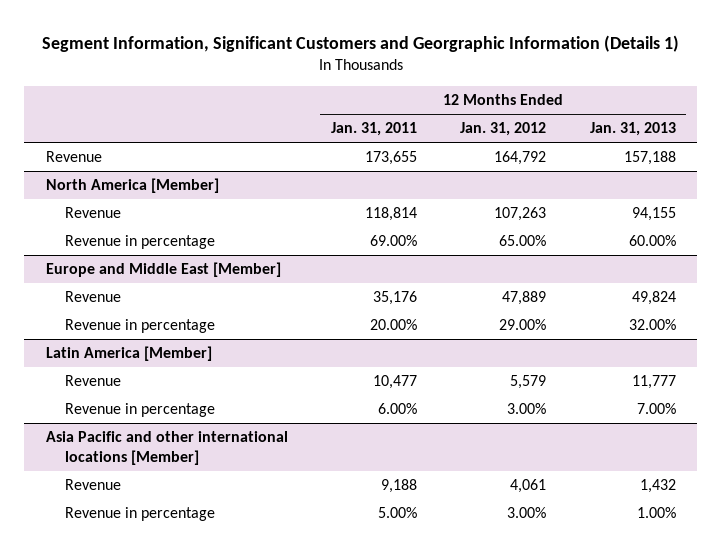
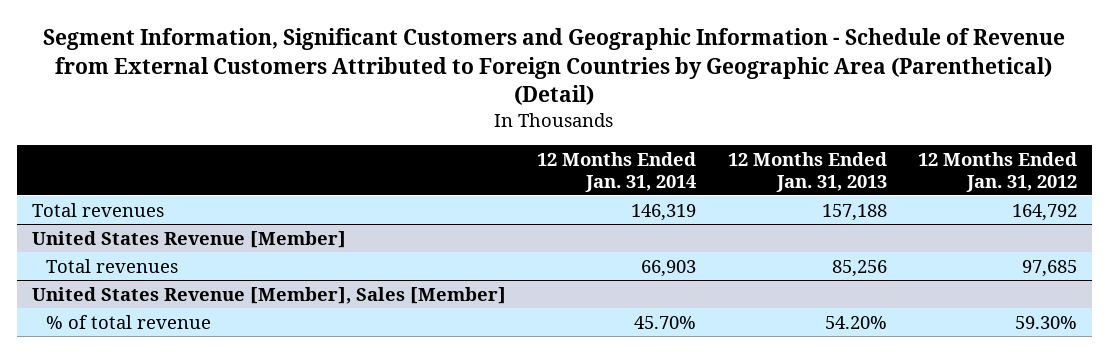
[41,34,679,52] Segment Information, Significant Customers and Georgraphic Information (Details 1) -> [43,28,1066,106] Segment Information, Significant Customers and Geographic Information - Schedule of Revenue from External Customers Attributed to Foreign Countries by Geographic Area (Parenthetical) (Detail)
[331,122,418,137] Jan. 31, 2011 -> none
none -> [537,151,697,192] 12 Months Ended Jan. 31, 2014
[46,178,220,194] North America [Member] -> none
[65,207,122,219] Revenue -> none
[65,235,216,250] Revenue in percentage -> none
[46,262,282,278] Europe and Middle East [Member] -> none
[65,291,122,303] Revenue -> none
[65,319,216,334] Revenue in percentage -> none
[46,346,213,362] Latin America [Member] -> none
[65,375,122,387] Revenue -> none
[65,403,216,418] Revenue in percentage -> none
[46,431,289,466] Asia Pacific and other international locations [Member] -> none
[65,479,122,491] Revenue -> none
[65,507,216,522] Revenue in percentage -> none
[46,151,103,163] Revenue -> [32,202,165,217] Total revenues
none -> [32,230,347,248] United States Revenue [Member]
none -> [46,258,179,273] Total revenues
none -> [32,286,507,304] United States Revenue [Member], Sales [Member]
none -> [46,314,212,329] % of total revenue

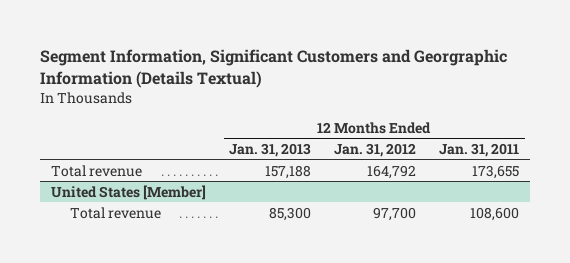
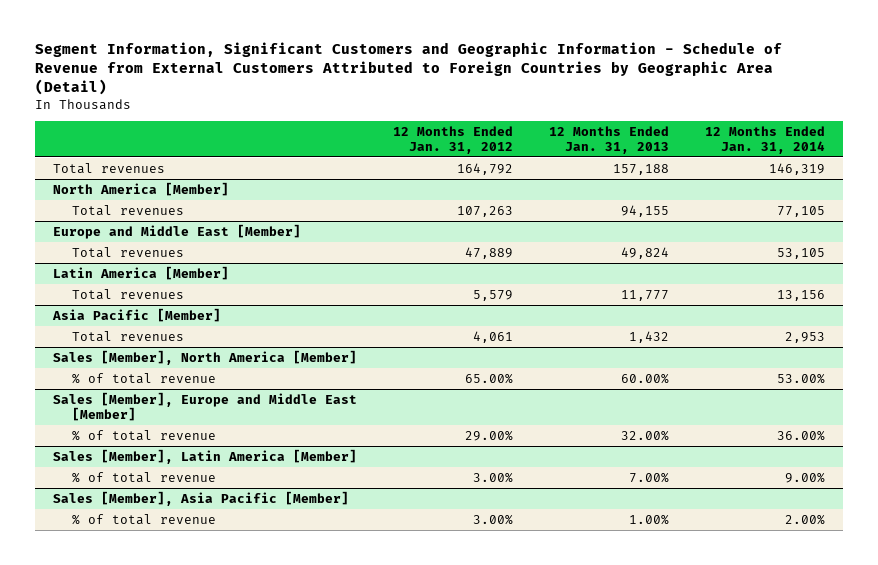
[39,48,507,88] Segment Information, Significant Customers and Georgraphic Information (Details Textual) -> [35,42,783,96] Segment Information, Significant Customers and Geographic Information - Schedule of Revenue from External Customers Attributed to Foreign Countries by Geographic Area (Detail)
[438,142,519,157] Jan. 31, 2011 -> none
none -> [704,125,825,154] 12 Months Ended Jan. 31, 2014
[51,184,207,200] United States [Member] -> none
[51,164,143,177] Total revenue -> [52,162,165,174] Total revenues
none -> [52,181,229,196] North America [Member]
[70,206,162,219] Total revenue -> [71,204,184,216] Total revenues
[269,206,312,221] 85,300 -> [620,204,669,217] 94,155
[373,206,417,221] 97,700 -> [456,205,513,217] 107,263
none -> [52,223,301,239] Europe and Middle East [Member]
none -> [71,246,184,258] Total revenues
none -> [52,265,229,280] Latin America [Member]
none -> [71,288,184,300] Total revenues
none -> [51,307,221,322] Asia Pacific [Member]
none -> [71,330,184,342] Total revenues
none -> [52,349,357,365] Sales [Member], North America [Member]
none -> [71,372,216,384] % of total revenue
none -> [52,391,357,421] Sales [Member], Europe and Middle East [Member]
none -> [71,429,216,441] % of total revenue
none -> [52,448,357,464] Sales [Member], Latin America [Member]
none -> [71,471,216,483] % of total revenue
none -> [52,490,349,506] Sales [Member], Asia Pacific [Member]
none -> [71,513,216,525] % of total revenue

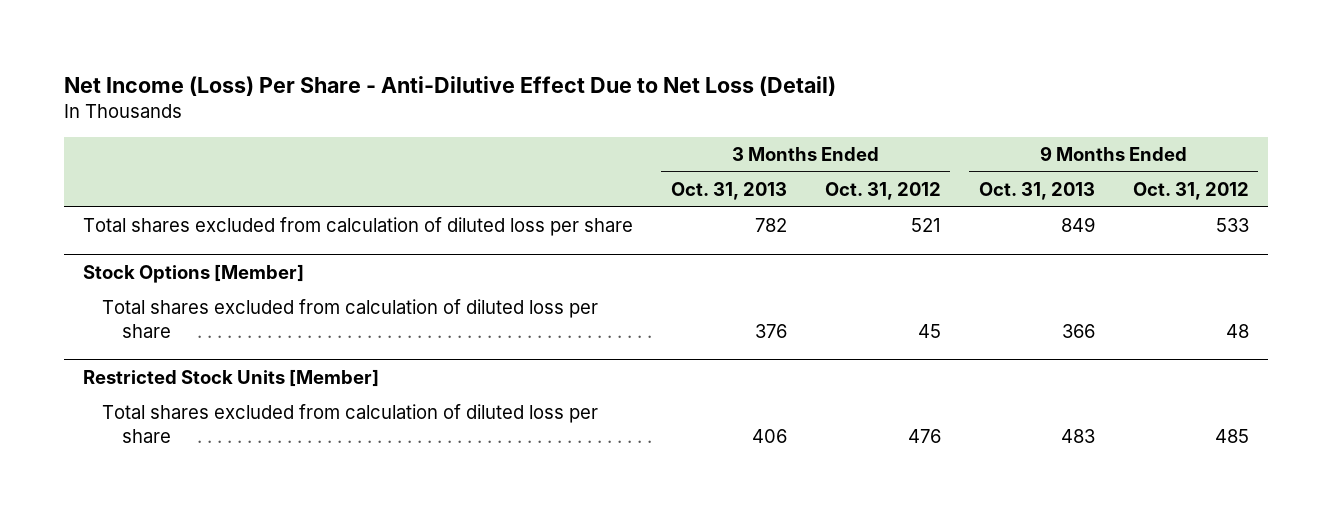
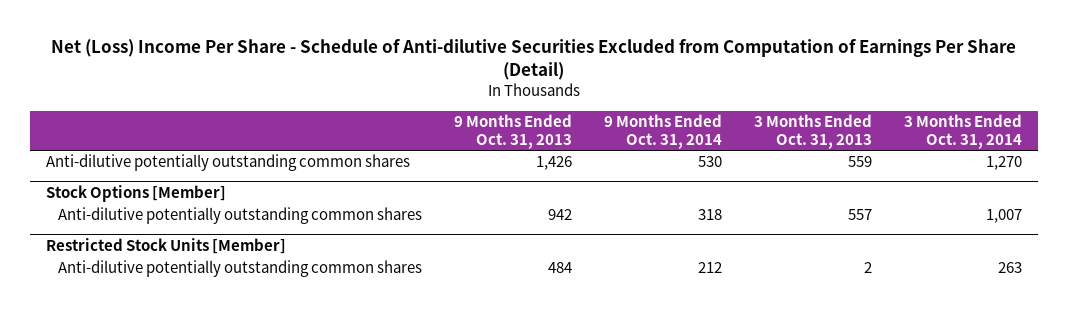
[63,75,836,96] Net Income (Loss) Per Share - Anti-Dilutive Effect Due to Net Loss (Detail) -> [51,38,1017,80] Net (Loss) Income Per Share - Schedule of Anti-dilutive Securities Excluded from Computation of Earnings Per Share (Detail)
[824,181,941,200] Oct. 31, 2012 -> none
[1132,181,1249,200] Oct. 31, 2012 -> none
none -> [604,113,723,149] 9 Months Ended Oct. 31, 2014
none -> [904,113,1023,149] 3 Months Ended Oct. 31, 2014
[82,217,633,237] Total shares excluded from calculation of diluted loss per share -> none
none -> [46,154,411,172] Anti-dilutive potentially outstanding common shares
[102,299,599,338] Total shares excluded from calculation of diluted loss per share -> none
none -> [58,207,423,225] Anti-dilutive potentially outstanding common shares
[102,404,599,443] Total shares excluded from calculation of diluted loss per share -> none
none -> [58,260,423,278] Anti-dilutive potentially outstanding common shares

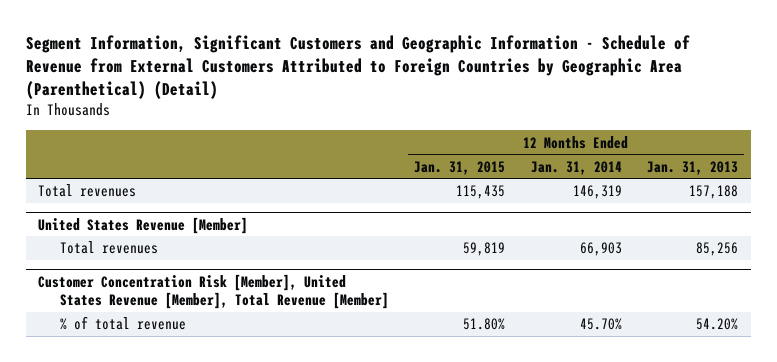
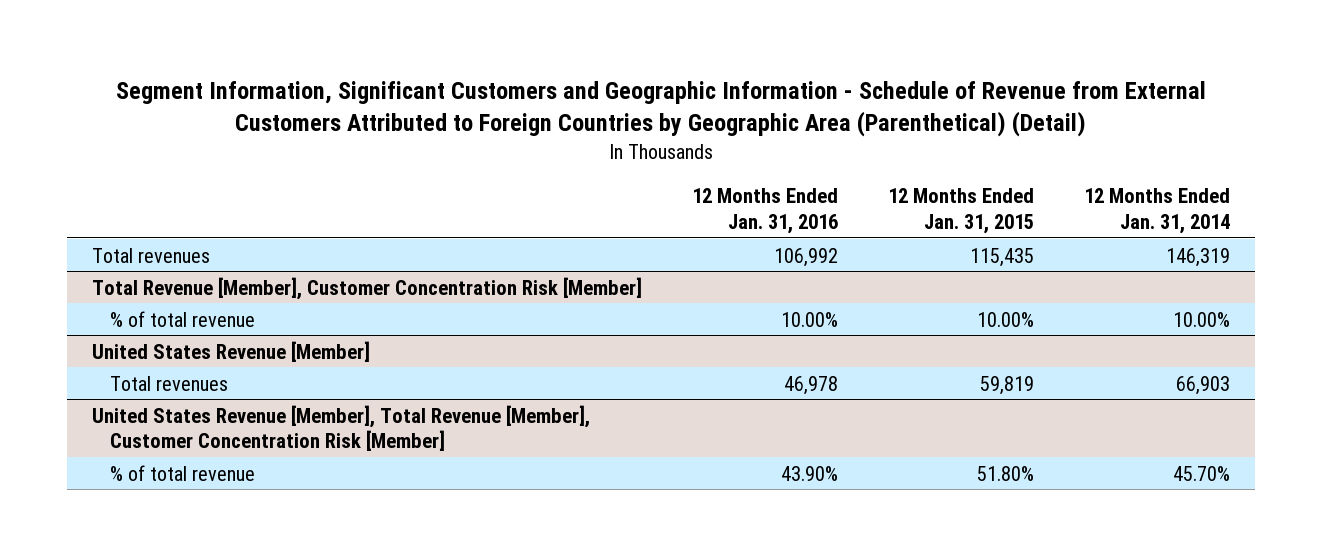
[647,160,739,175] Jan. 31, 2013 -> none
none -> [691,188,838,235] 12 Months Ended Jan. 31, 2016
none -> [91,276,642,300] Total Revenue [Member], Customer Concentration Risk [Member]
none -> [110,310,256,327] % of total revenue
[38,273,389,310] Customer Concentration Risk [Member], United States Revenue [Member], Total Revenue [Member] -> [91,404,590,452] United States Revenue [Member], Total Revenue [Member], Customer Concentration Risk [Member]

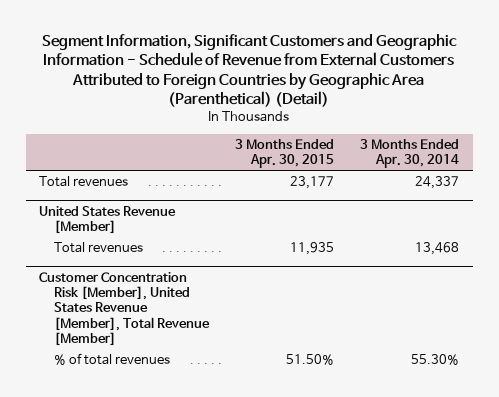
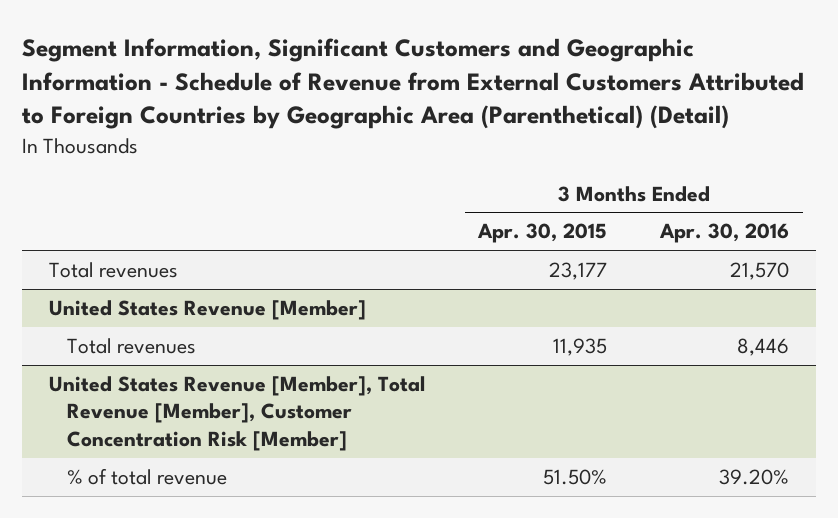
[360,138,460,169] 3 Months Ended Apr. 30, 2014 -> none
none -> [659,223,790,244] Apr. 30, 2016
[39,271,210,346] Customer Concentration Risk [Member], United States Revenue [Member], Total Revenue [Member] -> [48,376,425,451] United States Revenue [Member], Total Revenue [Member], Customer Concentration Risk [Member]
[53,353,170,366] % of total revenues -> [67,468,228,486] % of total revenue

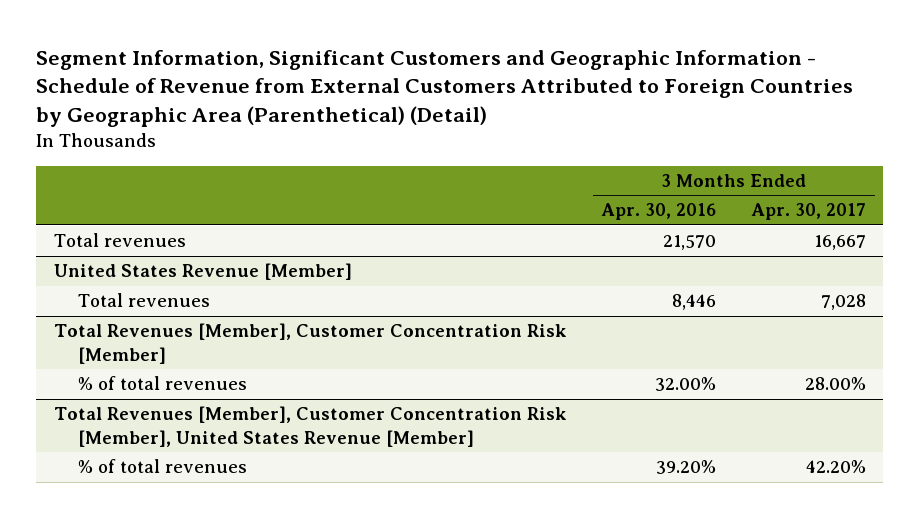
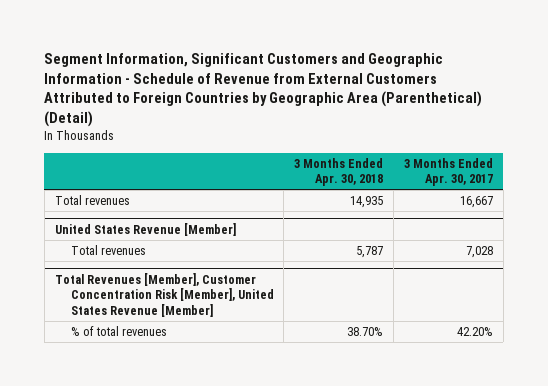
[601,203,717,221] Apr. 30, 2016 -> none
none -> [294,157,384,187] 3 Months Ended Apr. 30, 2018
[53,323,567,364] Total Revenues [Member], Customer Concentration Risk [Member] -> none
[77,376,247,391] % of total revenues -> none

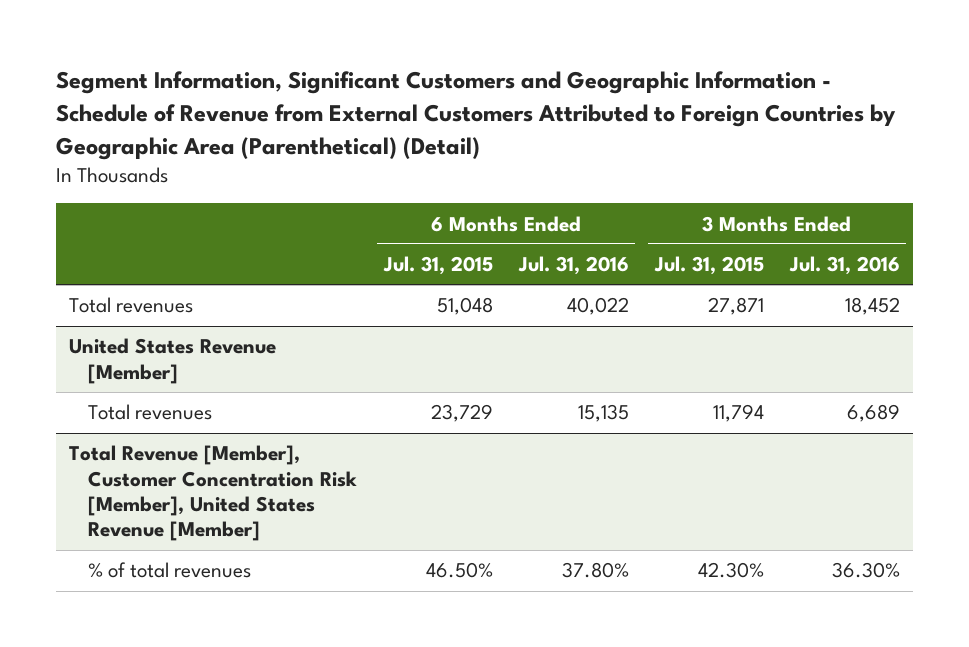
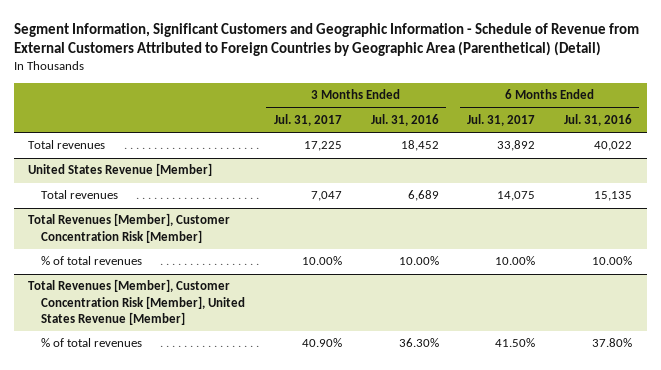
[382,256,493,276] Jul. 31, 2015 -> none
[653,256,764,276] Jul. 31, 2015 -> none
none -> [273,113,342,126] Jul. 31, 2017
none -> [467,113,536,126] Jul. 31, 2017
none -> [28,213,231,243] Total Revenues [Member], Customer Concentration Risk [Member]
none -> [40,256,142,266] % of total revenues
[68,445,358,542] Total Revenue [Member], Customer Concentration Risk [Member], United States Revenue [Member] -> [28,279,245,326] Total Revenues [Member], Customer Concentration Risk [Member], United States Revenue [Member]

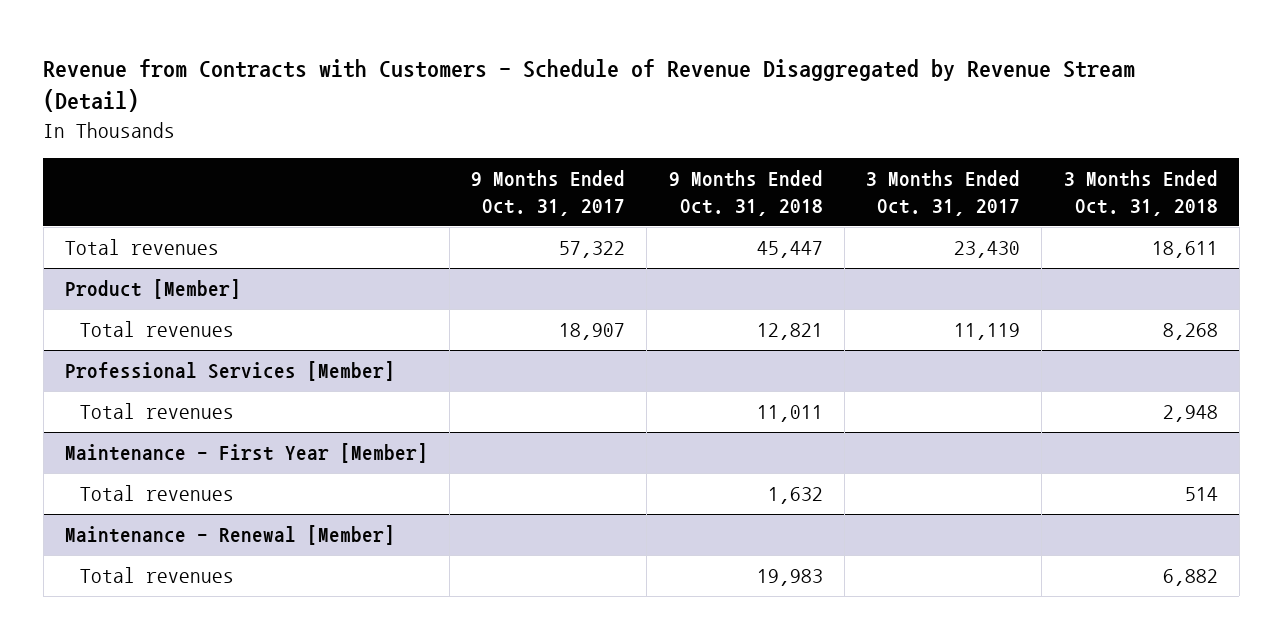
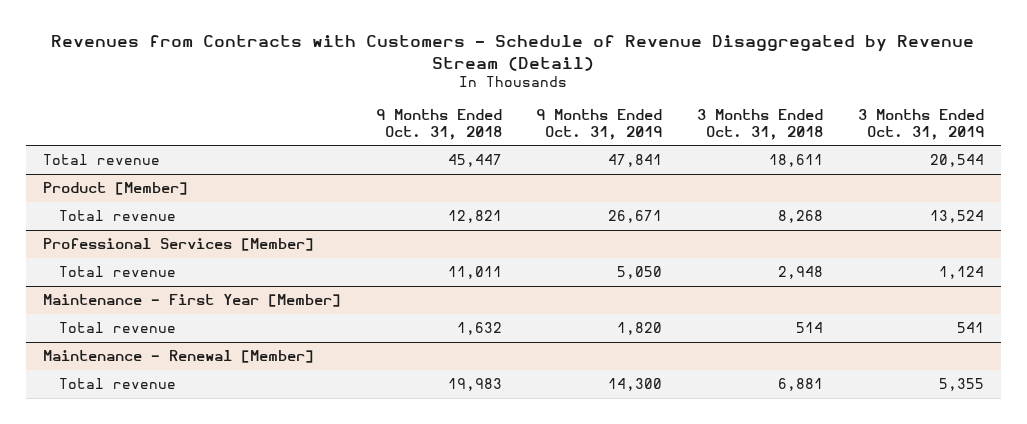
[43,58,1136,113] Revenue from Contracts with Customers - Schedule of Revenue Disaggregated by Revenue Stream (Detail) -> [51,35,975,71] Revenues from Contracts with Customers - Schedule of Revenue Disaggregated by Revenue Stream (Detail)
[471,169,626,216] 9 Months Ended Oct. 31, 2017 -> none
[866,169,1021,216] 3 Months Ended Oct. 31, 2017 -> none
none -> [536,109,663,140] 9 Months Ended Oct. 31, 2019
none -> [857,109,984,140] 3 Months Ended Oct. 31, 2019
[64,239,219,256] Total revenues -> [43,154,161,166] Total revenue
[80,321,235,338] Total revenues -> [58,210,176,222] Total revenue
[80,403,235,420] Total revenues -> [58,266,176,278] Total revenue
[80,485,235,502] Total revenues -> [58,322,176,334] Total revenue
[80,567,235,584] Total revenues -> [58,378,176,390] Total revenue
[1162,569,1218,587] 6,882 -> [778,378,824,392] 6,881

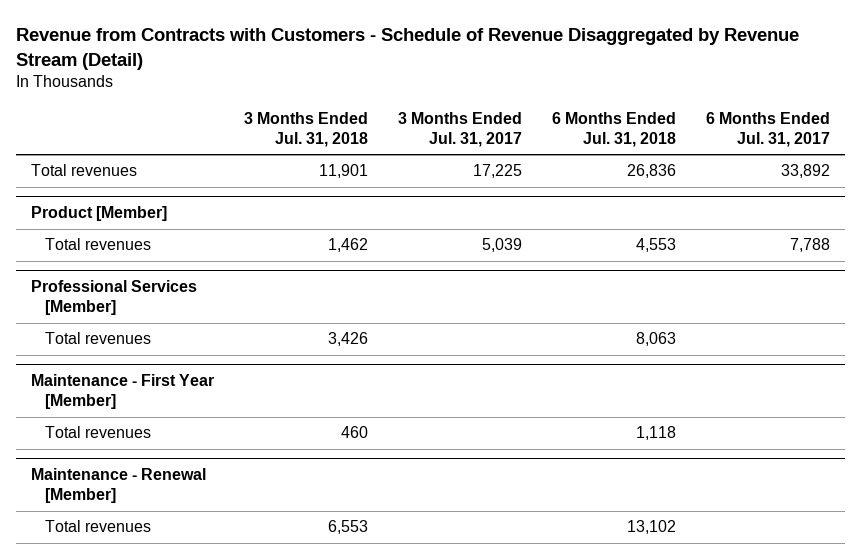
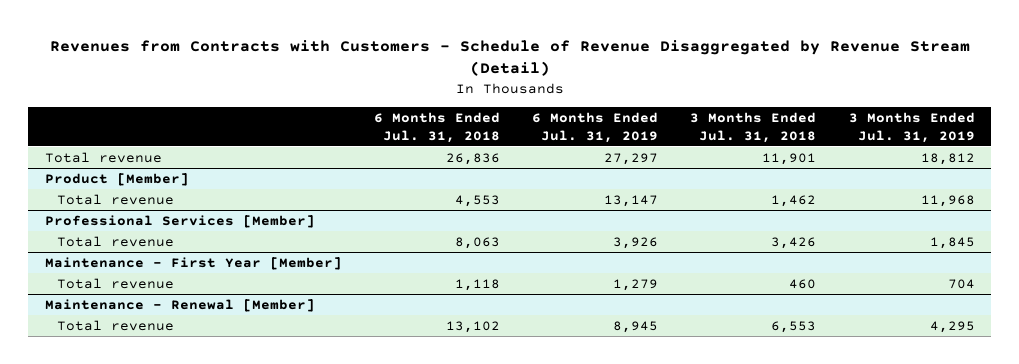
[16,27,800,70] Revenue from Contracts with Customers - Schedule of Revenue Disaggregated by Revenue Stream (Detail) -> [49,39,970,77] Revenues from Contracts with Customers - Schedule of Revenue Disaggregated by Revenue Stream (Detail)
[398,112,523,148] 3 Months Ended Jul. 31, 2017 -> none
[706,112,831,148] 6 Months Ended Jul. 31, 2017 -> none
none -> [532,112,659,143] 6 Months Ended Jul. 31, 2019
none -> [848,112,975,143] 3 Months Ended Jul. 31, 2019
[31,164,138,177] Total revenues -> [44,151,162,163] Total revenue
[45,238,152,251] Total revenues -> [56,193,174,205] Total revenue
[45,332,152,345] Total revenues -> [56,235,174,247] Total revenue
[45,426,152,439] Total revenues -> [56,277,174,289] Total revenue
[45,520,152,533] Total revenues -> [56,319,174,331] Total revenue

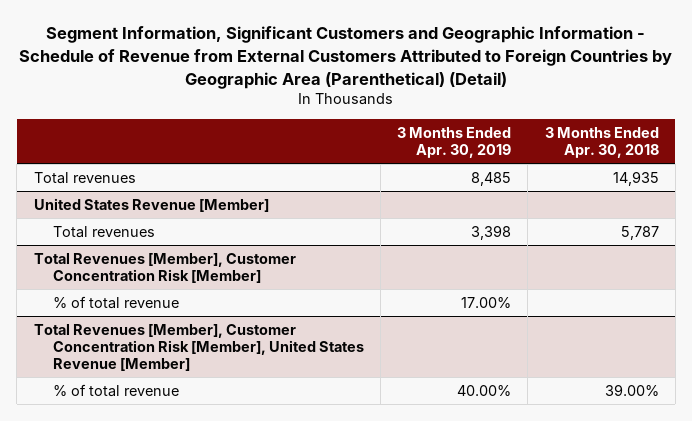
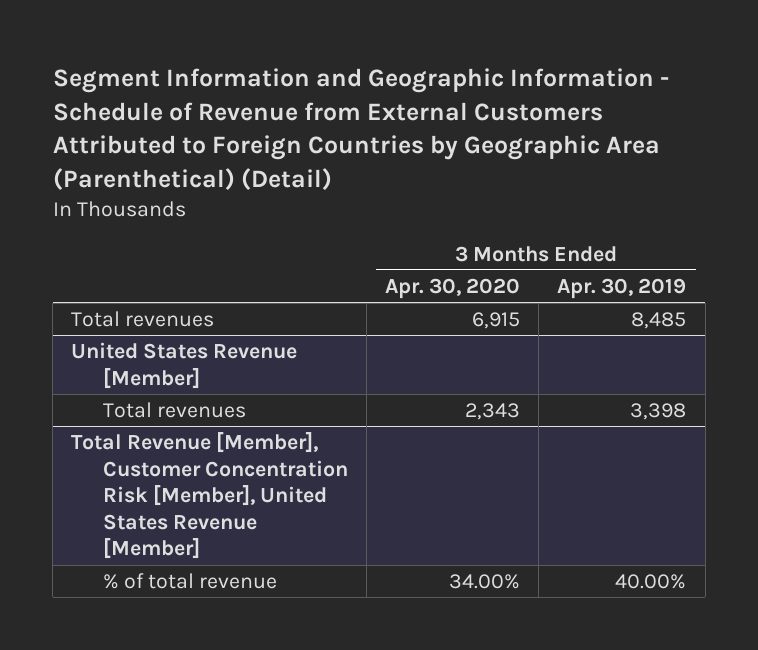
[19,26,673,89] Segment Information, Significant Customers and Geographic Information - Schedule of Revenue from External Customers Attributed to Foreign Countries by Geographic Area (Parenthetical) (Detail) -> [52,68,669,190] Segment Information and Geographic Information - Schedule of Revenue from External Customers Attributed to Foreign Countries by Geographic Area (Parenthetical) (Detail)
[544,126,659,158] 3 Months Ended Apr. 30, 2018 -> none
none -> [385,277,521,299] Apr. 30, 2020
[33,252,296,284] Total Revenues [Member], Customer Concentration Risk [Member] -> none
[52,295,179,309] % of total revenue -> none
[33,323,364,372] Total Revenues [Member], Customer Concentration Risk [Member], United States Revenue [Member] -> [71,431,349,560] Total Revenue [Member], Customer Concentration Risk [Member], United States Revenue [Member]

